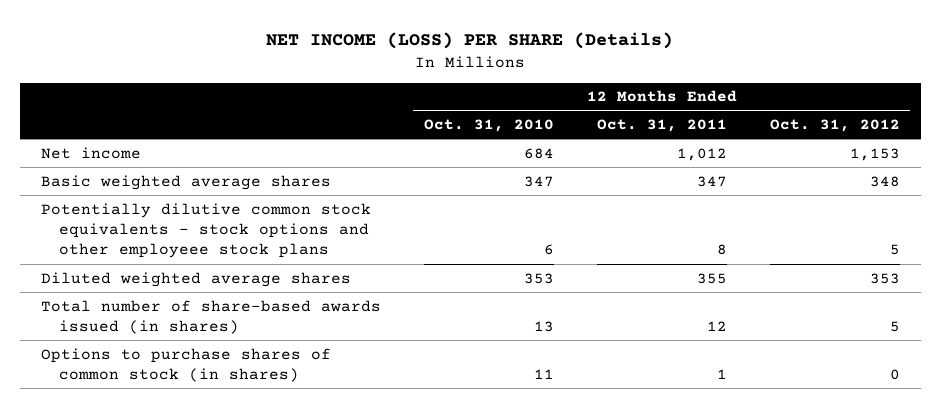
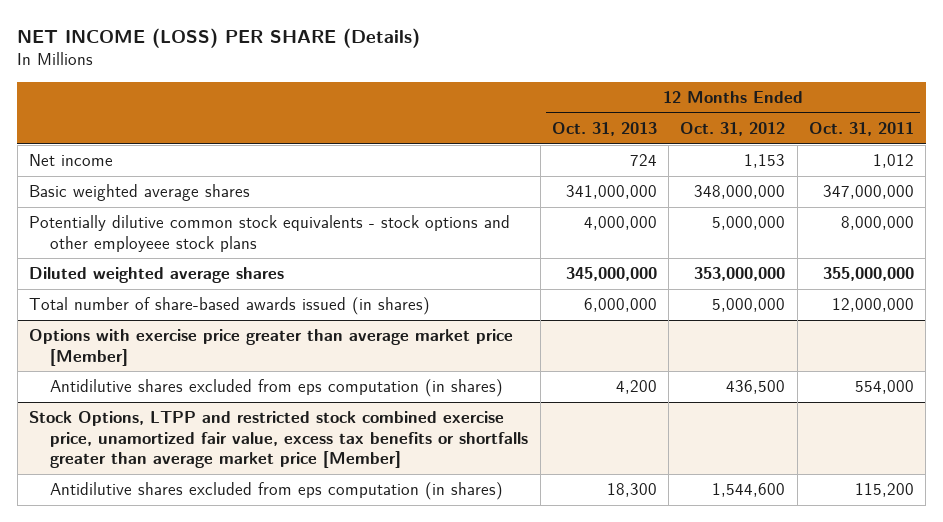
[423,119,554,133] Oct. 31, 2010 -> none
none -> [551,122,657,137] Oct. 31, 2013
[41,347,332,382] Options to purchase shares of common stock (in shares) -> none
[696,175,727,187] 347 -> [822,185,914,200] 347,000,000
[869,175,900,187] 348 -> [694,185,786,200] 348,000,000
[716,244,727,256] 8 -> [840,216,914,231] 8,000,000
[889,244,900,256] 5 -> [712,216,786,231] 5,000,000
[696,272,727,284] 355 -> [822,267,914,282] 355,000,000
[869,272,900,284] 353 -> [694,267,786,282] 353,000,000
[706,320,727,331] 12 -> [831,298,914,313] 12,000,000
[889,320,900,332] 5 -> [712,298,786,313] 5,000,000
none -> [28,329,513,366] Options with exercise price greater than average market price [Member]
none -> [50,379,504,398] Antidilutive shares excluded from eps computation (in shares)
none -> [28,411,529,469] Stock Options, LTPP and restricted stock combined exercise price, unamortized fair value, excess tax benefits or shortfalls greater than average market price [Member]
none -> [50,482,504,501] Antidilutive shares excluded from eps computation (in shares)

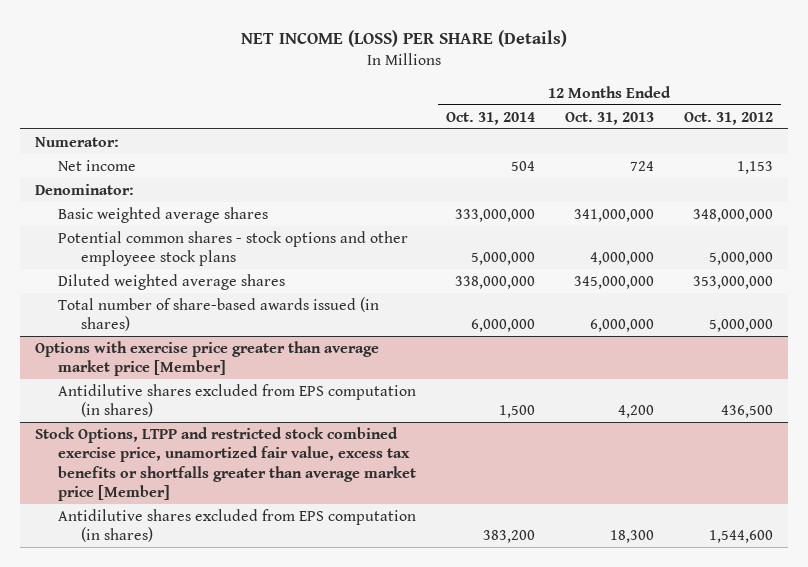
[808,122,914,137] Oct. 31, 2011 -> none
none -> [445,111,535,125] Oct. 31, 2014
none -> [34,136,119,147] Numerator:
none -> [34,183,134,195] Denominator:
[28,215,510,252] Potentially dilutive common stock equivalents - stock options and other employeee stock plans -> [57,230,408,267] Potential common shares - stock options and other employeee stock plans
[50,379,504,398] Antidilutive shares excluded from eps computation (in shares) -> [57,383,416,418] Antidilutive shares excluded from EPS computation (in shares)
[50,482,504,501] Antidilutive shares excluded from eps computation (in shares) -> [57,508,416,543] Antidilutive shares excluded from EPS computation (in shares)

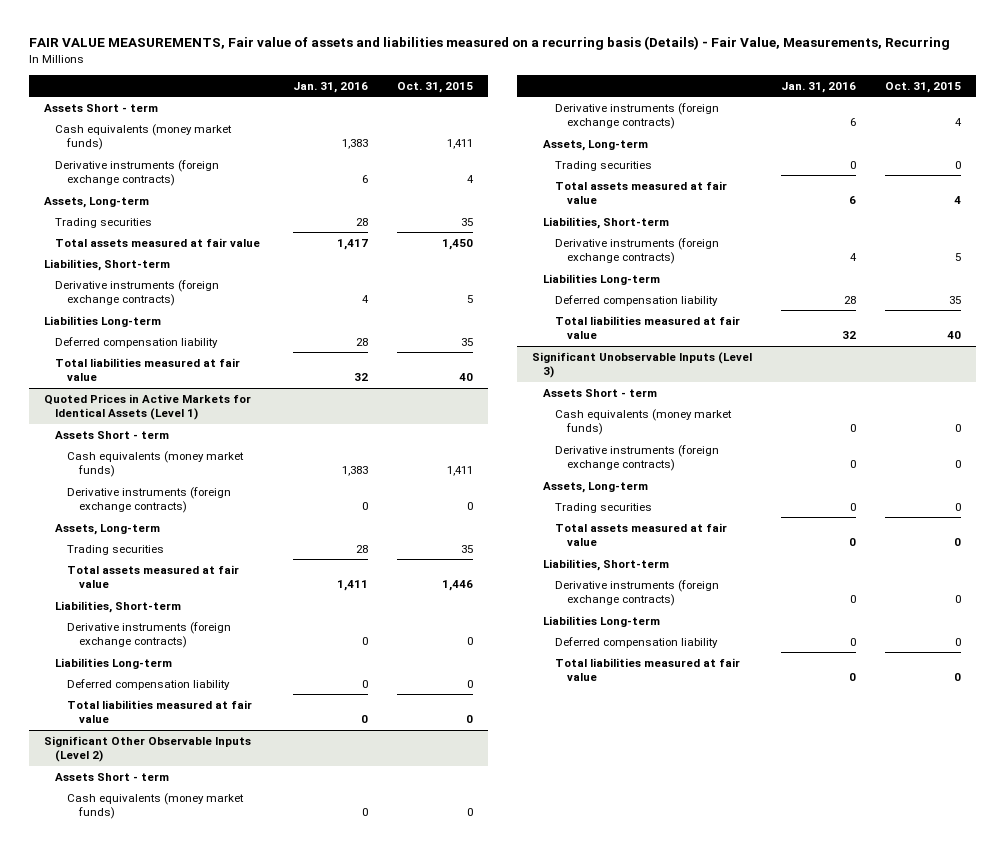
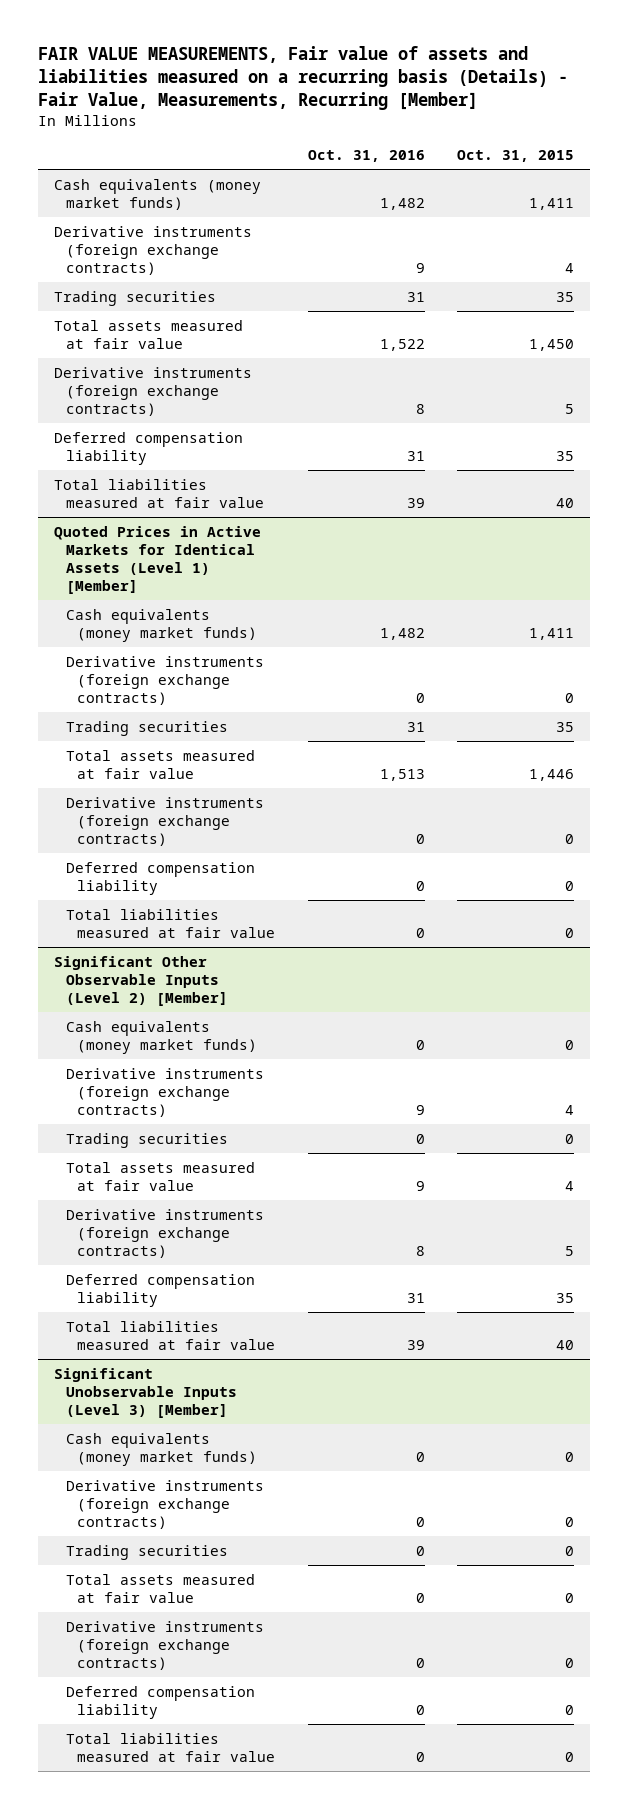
[29,36,951,51] FAIR VALUE MEASUREMENTS, Fair value of assets and liabilities measured on a recurring basis (Details) - Fair Value, Measurements, Recurring -> [37,46,568,111] FAIR VALUE MEASUREMENTS, Fair value of assets and liabilities measured on a recurring basis (Details) - Fair Value, Measurements, Recurring [Member]
[292,81,368,93] Jan. 31, 2016 -> none
none -> [307,150,425,163] Oct. 31, 2016
[43,103,158,112] Assets Short - term -> none
[43,196,149,208] Assets, Long-term -> none
[43,258,170,271] Liabilities, Short-term -> none
[43,315,161,327] Liabilities Long-term -> none
[55,430,170,439] Assets Short - term -> none
[43,393,251,421] Quoted Prices in Active Markets for Identical Assets (Level 1) -> [53,525,261,595] Quoted Prices in Active Markets for Identical Assets (Level 1) [Member]
[55,523,161,535] Assets, Long-term -> none
[55,600,182,613] Liabilities, Short-term -> none
[55,657,173,669] Liabilities Long-term -> none
[55,772,170,781] Assets Short - term -> none
[43,735,251,763] Significant Other Observable Inputs (Level 2) -> [53,955,228,1007] Significant Other Observable Inputs (Level 2) [Member]
[543,139,649,151] Assets, Long-term -> none
[543,216,670,229] Liabilities, Short-term -> none
[543,273,661,285] Liabilities Long-term -> none
[543,388,658,397] Assets Short - term -> none
[531,351,752,379] Significant Unobservable Inputs (Level 3) -> [53,1367,237,1419] Significant Unobservable Inputs (Level 3) [Member]
[543,481,649,493] Assets, Long-term -> none
[543,558,670,571] Liabilities, Short-term -> none
[543,615,661,627] Liabilities Long-term -> none

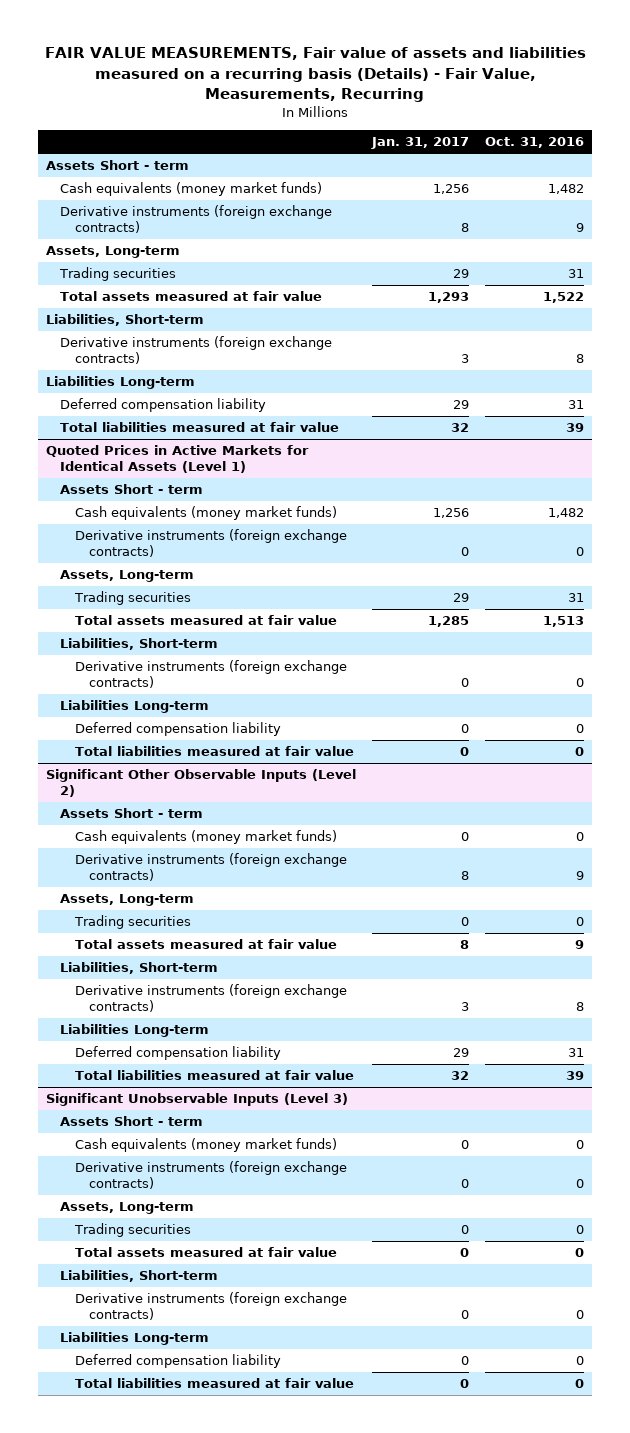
[37,46,568,111] FAIR VALUE MEASUREMENTS, Fair value of assets and liabilities measured on a recurring basis (Details) - Fair Value, Measurements, Recurring [Member] -> [44,47,586,103] FAIR VALUE MEASUREMENTS, Fair value of assets and liabilities measured on a recurring basis (Details) - Fair Value, Measurements, Recurring
[457,150,575,163] Oct. 31, 2015 -> none
none -> [370,137,469,150] Jan. 31, 2017
none -> [45,160,189,171] Assets Short - term
none -> [45,246,180,259] Assets, Long-term
none -> [45,314,204,327] Liabilities, Short-term
none -> [45,376,195,390] Liabilities Long-term
[53,525,261,595] Quoted Prices in Active Markets for Identical Assets (Level 1) [Member] -> [45,445,309,474] Quoted Prices in Active Markets for Identical Assets (Level 1)
none -> [60,484,204,495] Assets Short - term
none -> [60,570,195,583] Assets, Long-term
none -> [60,638,219,651] Liabilities, Short-term
none -> [60,700,210,714] Liabilities Long-term
[53,955,228,1007] Significant Other Observable Inputs (Level 2) [Member] -> [45,769,356,798] Significant Other Observable Inputs (Level 2)
none -> [60,808,204,819] Assets Short - term
none -> [60,894,195,907] Assets, Long-term
none -> [60,962,219,975] Liabilities, Short-term
none -> [60,1024,210,1038] Liabilities Long-term
[53,1367,237,1419] Significant Unobservable Inputs (Level 3) [Member] -> [45,1093,348,1107] Significant Unobservable Inputs (Level 3)
none -> [60,1116,204,1127] Assets Short - term
none -> [60,1202,195,1215] Assets, Long-term
none -> [60,1270,219,1283] Liabilities, Short-term
none -> [60,1332,210,1346] Liabilities Long-term

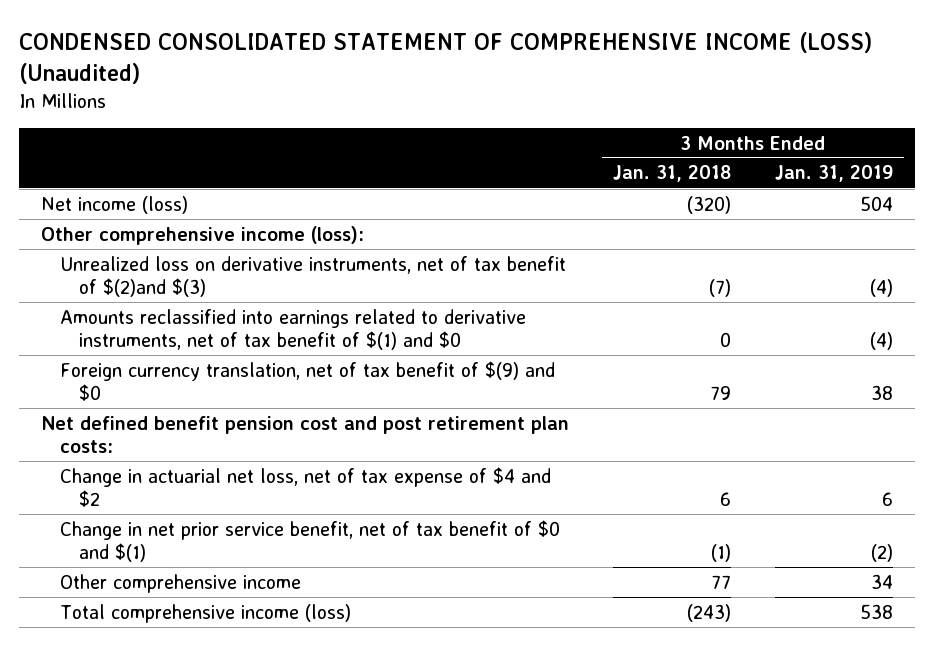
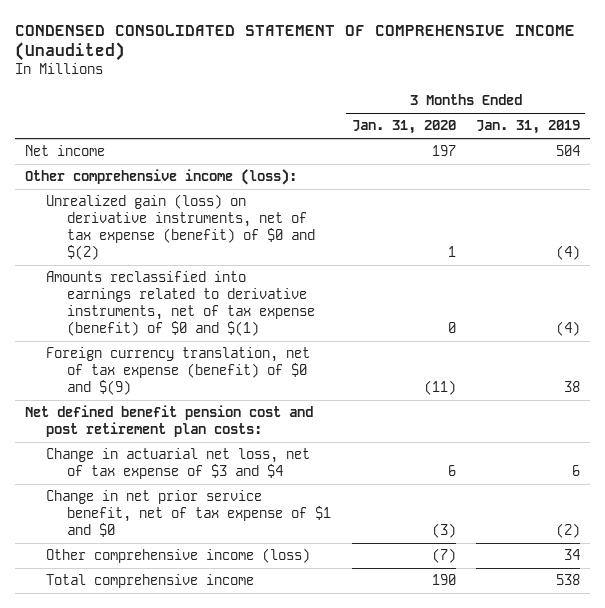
[19,32,873,85] CONDENSED CONSOLIDATED STATEMENT OF COMPREHENSIVE INCOME (LOSS) (Unaudited) -> [14,24,575,62] CONDENSED CONSOLIDATED STATEMENT OF COMPREHENSIVE INCOME (Unaudited)
[613,165,732,183] Jan. 31, 2018 -> none
none -> [351,120,456,135] Jan. 31, 2020
[41,195,189,214] Net income (loss) -> [25,145,106,157] Net income
[60,255,567,298] Unrealized loss on derivative instruments, net of tax benefit of $(2)and $(3) -> [46,194,316,261] Unrealized gain (loss) on derivative instruments, net of tax expense (benefit) of $0 and $(2)
[60,308,527,351] Amounts reclassified into earnings related to derivative instruments, net of tax benefit of $(1) and $0 -> [46,271,316,337] Amounts reclassified into earnings related to derivative instruments, net of tax expense (benefit) of $0 and $(1)
[60,360,556,402] Foreign currency translation, net of tax benefit of $(9) and $0 -> [46,347,311,396] Foreign currency translation, net of tax expense (benefit) of $0 and $(9)
[60,466,552,508] Change in actuarial net loss, net of tax expense of $4 and $2 -> [46,448,311,480] Change in actuarial net loss, net of tax expense of $3 and $4
[60,519,561,563] Change in net prior service benefit, net of tax benefit of $0 and $(1) -> [46,490,332,538] Change in net prior service benefit, net of tax expense of $1 and $0
[60,573,302,593] Other comprehensive income -> [46,548,311,564] Other comprehensive income (loss)
[60,603,352,623] Total comprehensive income (loss) -> [46,574,255,589] Total comprehensive income

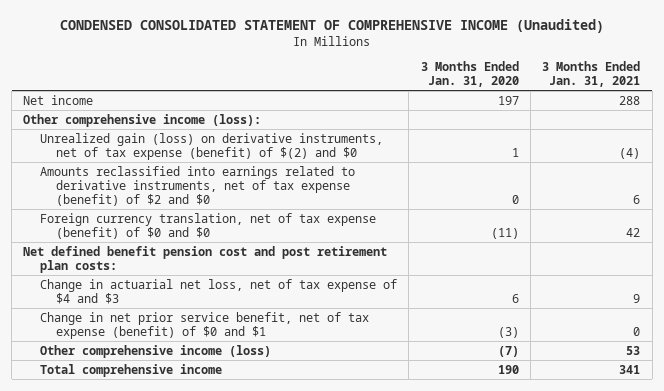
[475,120,580,135] Jan. 31, 2019 -> none
none -> [542,61,641,88] 3 Months Ended Jan. 31, 2021
[46,194,316,261] Unrealized gain (loss) on derivative instruments, net of tax expense (benefit) of $0 and $(2) -> [39,132,383,160] Unrealized gain (loss) on derivative instruments, net of tax expense (benefit) of $(2) and $0
[46,271,316,337] Amounts reclassified into earnings related to derivative instruments, net of tax expense (benefit) of $0 and $(1) -> [39,165,355,206] Amounts reclassified into earnings related to derivative instruments, net of tax expense (benefit) of $2 and $0
[46,347,311,396] Foreign currency translation, net of tax expense (benefit) of $0 and $(9) -> [39,212,376,239] Foreign currency translation, net of tax expense (benefit) of $0 and $0
[46,448,311,480] Change in actuarial net loss, net of tax expense of $3 and $4 -> [39,278,397,304] Change in actuarial net loss, net of tax expense of $4 and $3
[46,490,332,538] Change in net prior service benefit, net of tax expense of $1 and $0 -> [39,311,369,339] Change in net prior service benefit, net of tax expense (benefit) of $0 and $1

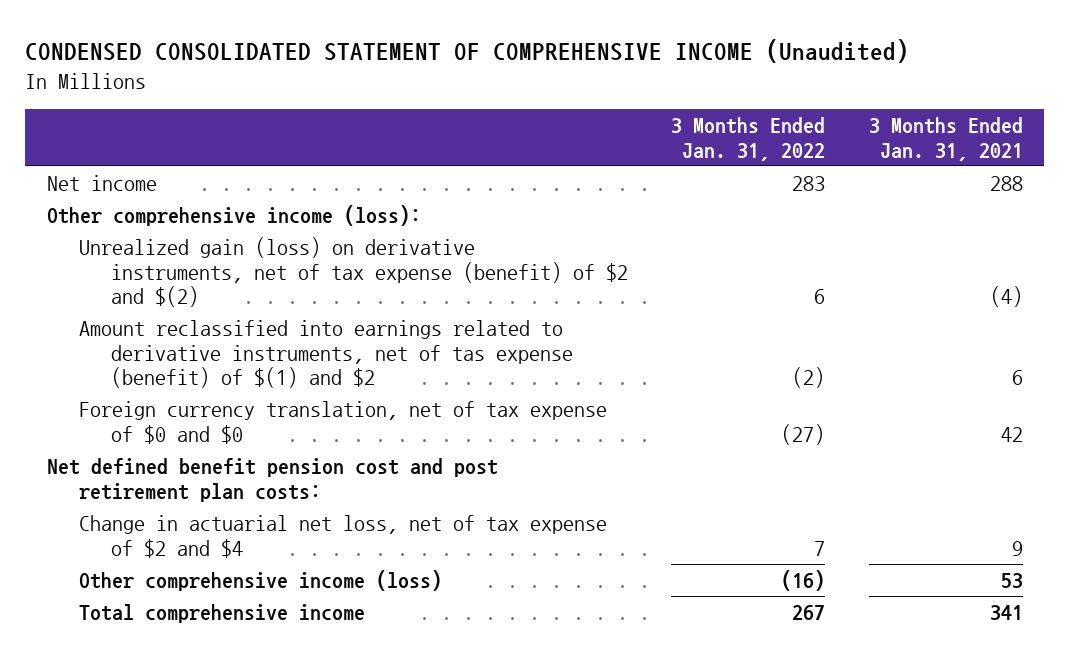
[420,61,519,88] 3 Months Ended Jan. 31, 2020 -> none
none -> [671,116,826,161] 3 Months Ended Jan. 31, 2022
[39,132,383,160] Unrealized gain (loss) on derivative instruments, net of tax expense (benefit) of $(2) and $0 -> [78,236,629,308] Unrealized gain (loss) on derivative instruments, net of tax expense (benefit) of $2 and $(2)
[39,165,355,206] Amounts reclassified into earnings related to derivative instruments, net of tax expense (benefit) of $2 and $0 -> [78,319,574,389] Amount reclassified into earnings related to derivative instruments, net of tas expense (benefit) of $(1) and $2
[39,212,376,239] Foreign currency translation, net of tax expense (benefit) of $0 and $0 -> [78,400,607,444] Foreign currency translation, net of tax expense of $0 and $0
[39,311,369,339] Change in net prior service benefit, net of tax expense (benefit) of $0 and $1 -> none
[39,278,397,304] Change in actuarial net loss, net of tax expense of $4 and $3 -> [78,514,607,558] Change in actuarial net loss, net of tax expense of $2 and $4

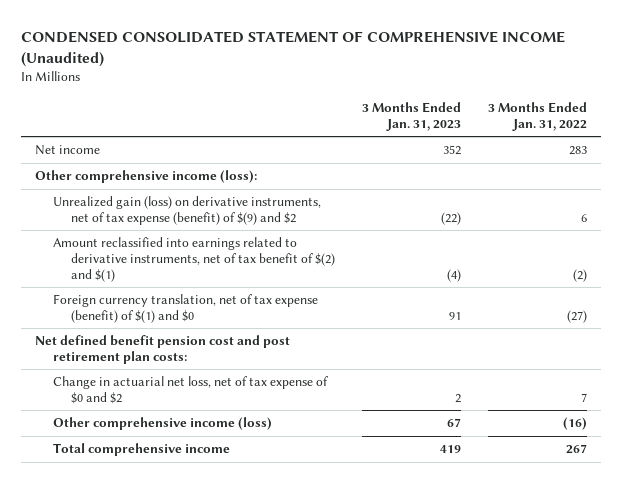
[868,116,1023,161] 3 Months Ended Jan. 31, 2021 -> none
none -> [362,102,462,131] 3 Months Ended Jan. 31, 2023
[78,236,629,308] Unrealized gain (loss) on derivative instruments, net of tax expense (benefit) of $2 and $(2) -> [52,196,321,225] Unrealized gain (loss) on derivative instruments, net of tax expense (benefit) of $(9) and $2
[78,319,574,389] Amount reclassified into earnings related to derivative instruments, net of tas expense (benefit) of $(1) and $2 -> [52,237,336,282] Amount reclassified into earnings related to derivative instruments, net of tax benefit of $(2) and $(1)
[78,400,607,444] Foreign currency translation, net of tax expense of $0 and $0 -> [52,294,318,323] Foreign currency translation, net of tax expense (benefit) of $(1) and $0
[78,514,607,558] Change in actuarial net loss, net of tax expense of $2 and $4 -> [52,376,328,404] Change in actuarial net loss, net of tax expense of $0 and $2

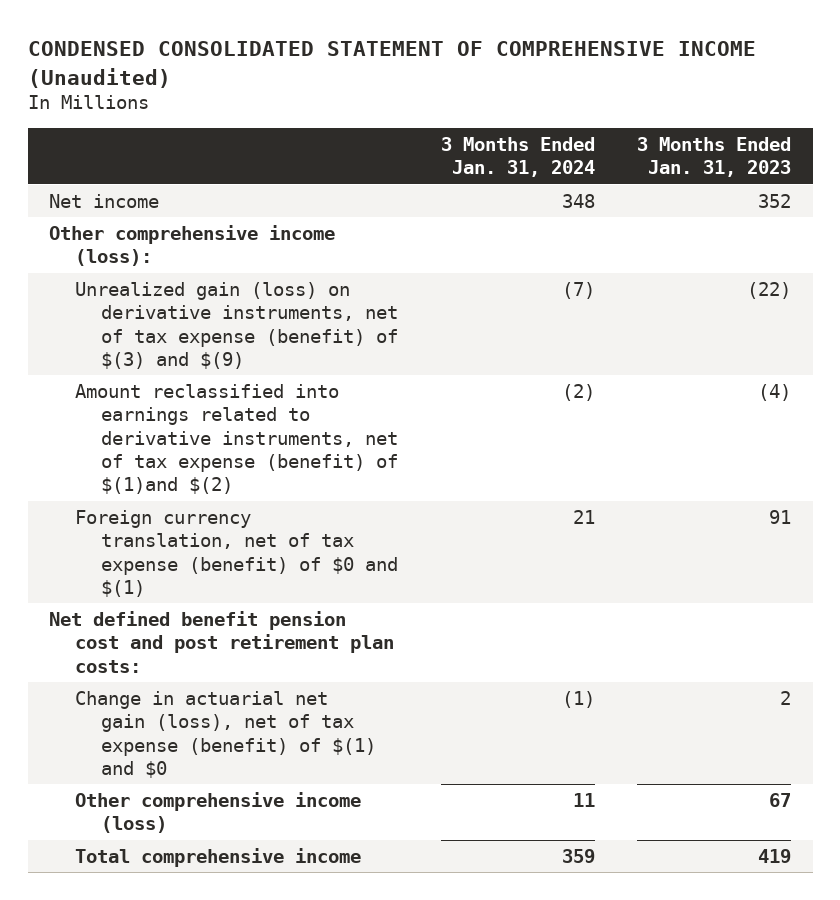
[488,102,588,131] 3 Months Ended Jan. 31, 2022 -> none
none -> [440,136,595,178] 3 Months Ended Jan. 31, 2024
[52,196,321,225] Unrealized gain (loss) on derivative instruments, net of tax expense (benefit) of $(9) and $2 -> [74,281,398,369] Unrealized gain (loss) on derivative instruments, net of tax expense (benefit) of $(3) and $(9)
[52,237,336,282] Amount reclassified into earnings related to derivative instruments, net of tax benefit of $(2) and $(1) -> [74,383,398,495] Amount reclassified into earnings related to derivative instruments, net of tax expense (benefit) of $(1)and $(2)
[52,294,318,323] Foreign currency translation, net of tax expense (benefit) of $(1) and $0 -> [74,509,398,597] Foreign currency translation, net of tax expense (benefit) of $0 and $(1)
[52,376,328,404] Change in actuarial net loss, net of tax expense of $0 and $2 -> [74,690,376,778] Change in actuarial net gain (loss), net of tax expense (benefit) of $(1) and $0

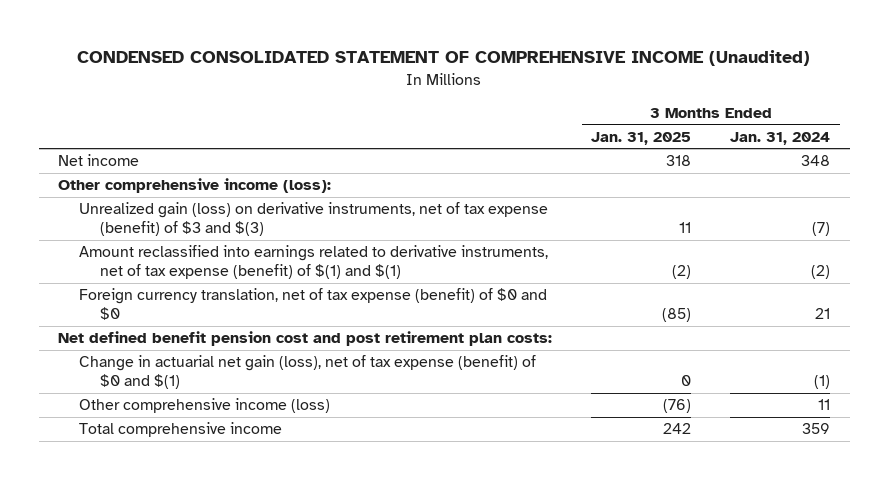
[637,136,792,178] 3 Months Ended Jan. 31, 2023 -> none
none -> [591,131,692,145] Jan. 31, 2025
[74,281,398,369] Unrealized gain (loss) on derivative instruments, net of tax expense (benefit) of $(3) and $(9) -> [79,202,549,237] Unrealized gain (loss) on derivative instruments, net of tax expense (benefit) of $3 and $(3)
[74,383,398,495] Amount reclassified into earnings related to derivative instruments, net of tax expense (benefit) of $(1)and $(2) -> [79,245,549,280] Amount reclassified into earnings related to derivative instruments, net of tax expense (benefit) of $(1) and $(1)
[74,509,398,597] Foreign currency translation, net of tax expense (benefit) of $0 and $(1) -> [79,288,548,321] Foreign currency translation, net of tax expense (benefit) of $0 and $0
[74,690,376,778] Change in actuarial net gain (loss), net of tax expense (benefit) of $(1) and $0 -> [79,355,537,390] Change in actuarial net gain (loss), net of tax expense (benefit) of $0 and $(1)

